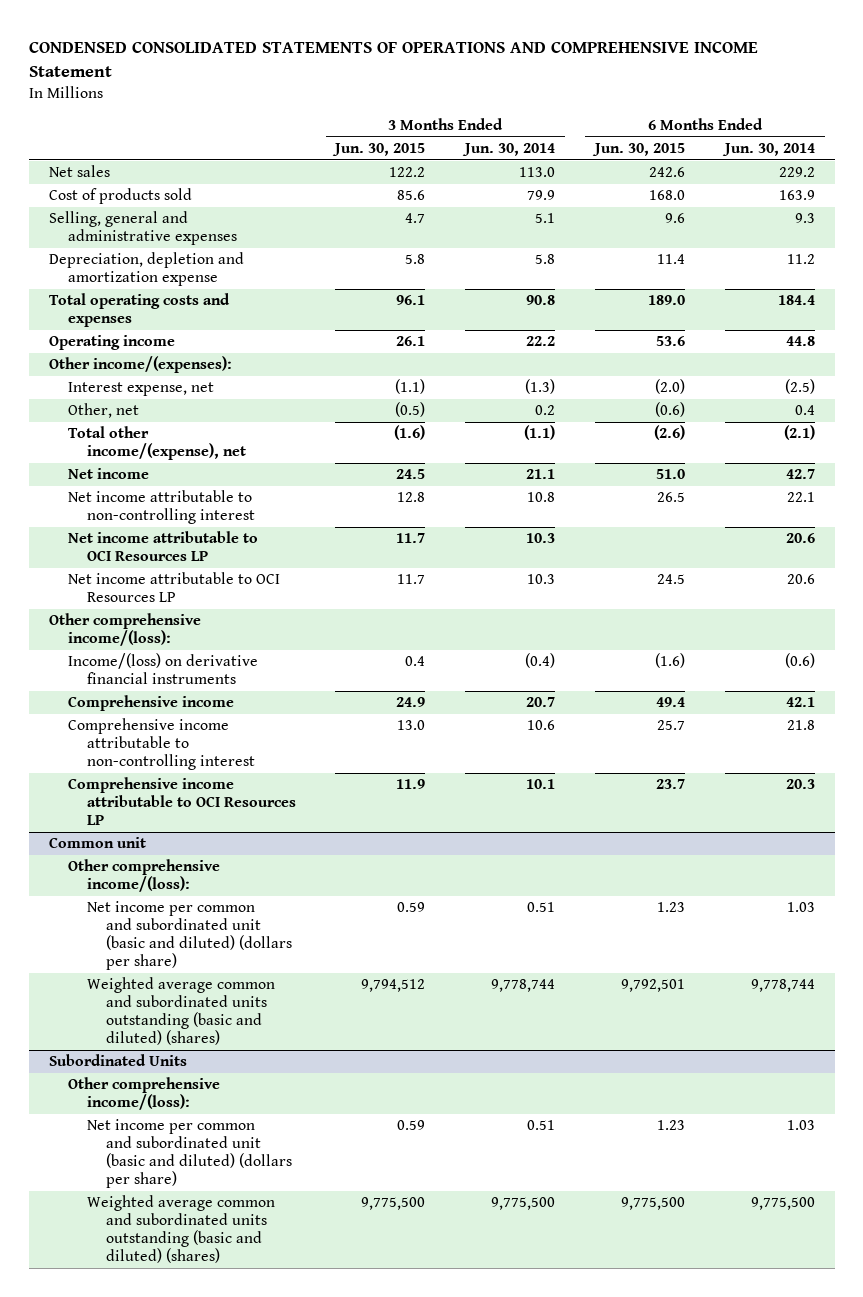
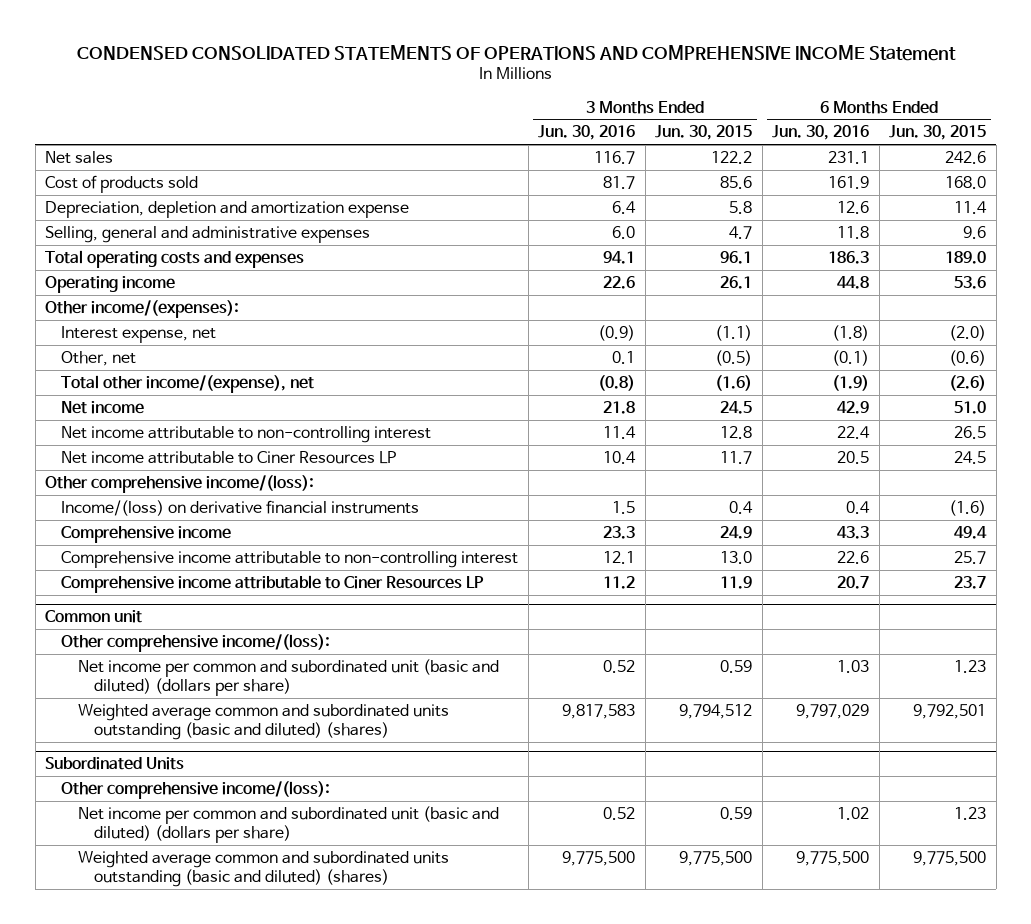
[462,143,556,157] Jun. 30, 2014 -> none
[721,143,815,157] Jun. 30, 2014 -> none
none -> [538,125,636,141] Jun. 30, 2016
none -> [772,125,870,141] Jun. 30, 2016
[48,211,237,246] Selling, general and administrative expenses -> [45,225,371,243] Selling, general and administrative expenses
[67,531,258,562] Net income attributable to OCI Resources LP -> none
[67,572,280,603] Net income attributable to OCI Resources LP -> [61,450,397,464] Net income attributable to Ciner Resources LP
[67,777,296,826] Comprehensive income attributable to OCI Resources LP -> [61,574,485,593] Comprehensive income attributable to Ciner Resources LP

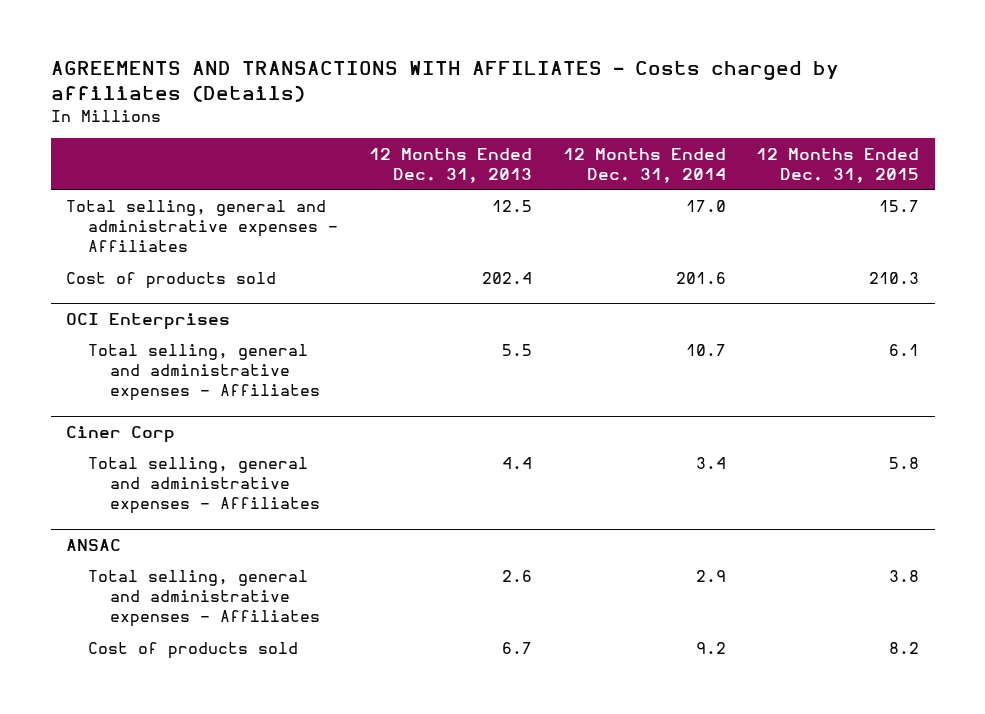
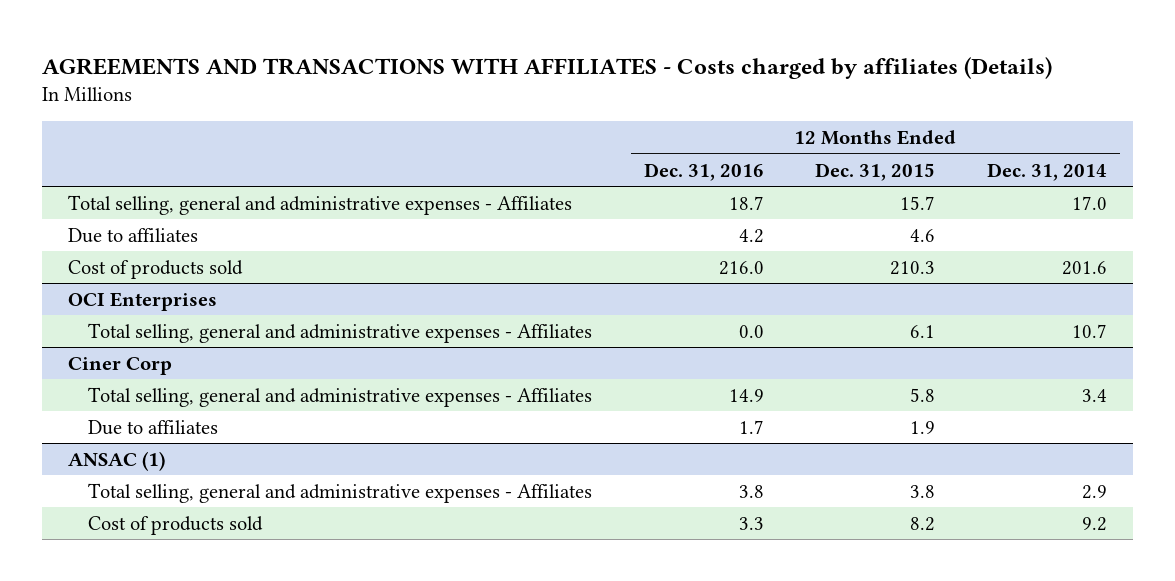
[368,147,532,183] 12 Months Ended Dec. 31, 2013 -> none
none -> [643,162,764,181] Dec. 31, 2016
none -> [67,227,198,243] Due to affiliates
none -> [87,419,218,435] Due to affiliates
[65,538,121,551] ANSAC -> [67,450,165,471] ANSAC (1)

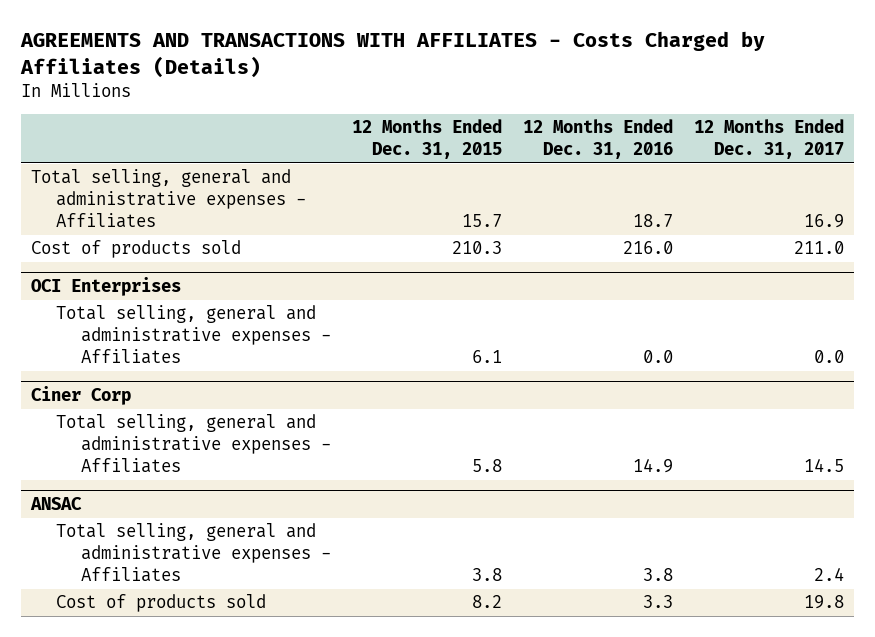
[42,56,1053,79] AGREEMENTS AND TRANSACTIONS WITH AFFILIATES - Costs charged by affiliates (Details) -> [19,31,765,78] AGREEMENTS AND TRANSACTIONS WITH AFFILIATES - Costs Charged by Affiliates (Details)
[987,162,1108,181] Dec. 31, 2014 -> none
none -> [693,119,844,160] 12 Months Ended Dec. 31, 2017
[67,227,198,243] Due to affiliates -> none
[87,419,218,435] Due to affiliates -> none
[67,450,165,471] ANSAC (1) -> [30,497,83,511] ANSAC

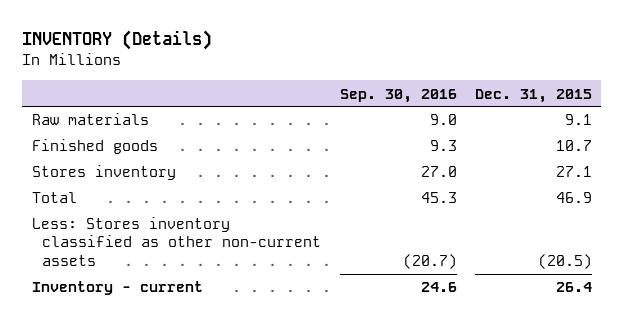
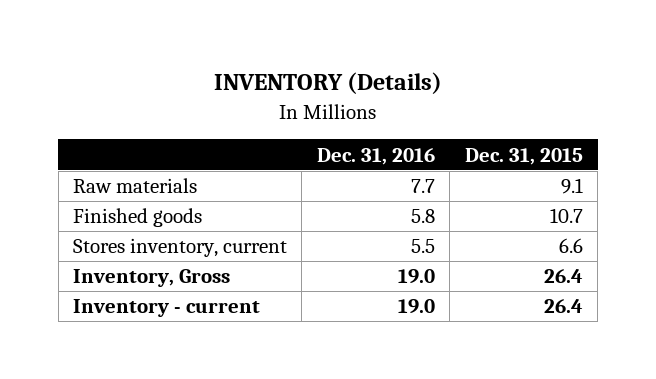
[339,88,457,103] Sep. 30, 2016 -> none
none -> [316,147,435,165] Dec. 31, 2016
[31,192,77,204] Total -> none
[31,217,322,266] Less: Stores inventory classified as other non-current assets -> none
[31,165,176,181] Stores inventory -> [72,238,287,258] Stores inventory, current
[556,166,593,178] 27.1 -> [558,238,583,254] 6.6
none -> [72,269,230,288] Inventory, Gross

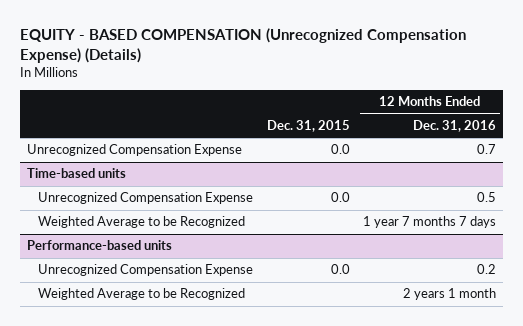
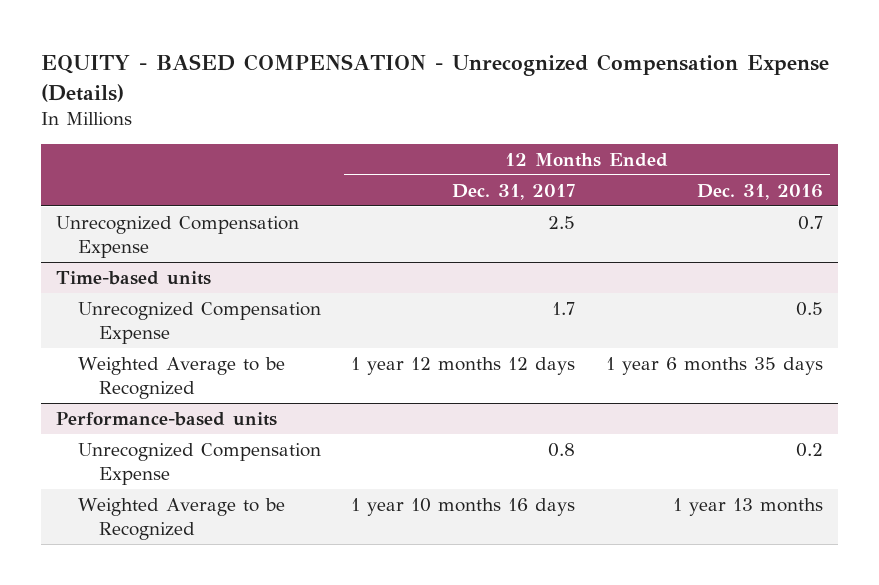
[19,27,466,63] EQUITY - BASED COMPENSATION (Unrecognized Compensation Expense) (Details) -> [40,54,829,102] EQUITY - BASED COMPENSATION - Unrecognized Compensation Expense (Details)
[266,119,350,132] Dec. 31, 2015 -> none
none -> [452,183,576,200] Dec. 31, 2017
[363,216,497,229] 1 year 7 months 7 days -> [605,356,823,375] 1 year 6 months 35 days
[403,288,497,301] 2 years 1 month -> [672,497,823,516] 1 year 13 months

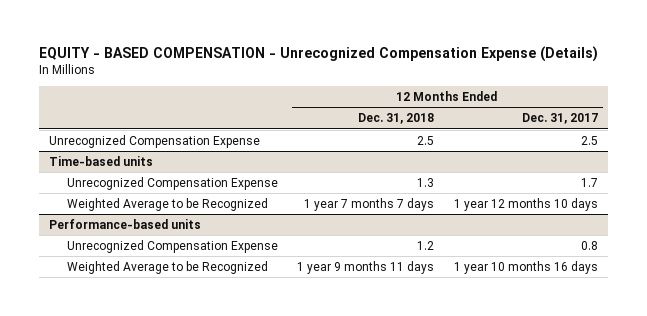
[696,183,823,200] Dec. 31, 2016 -> none
none -> [358,113,435,125] Dec. 31, 2018
[351,356,576,375] 1 year 12 months 12 days -> [453,197,598,211] 1 year 12 months 10 days

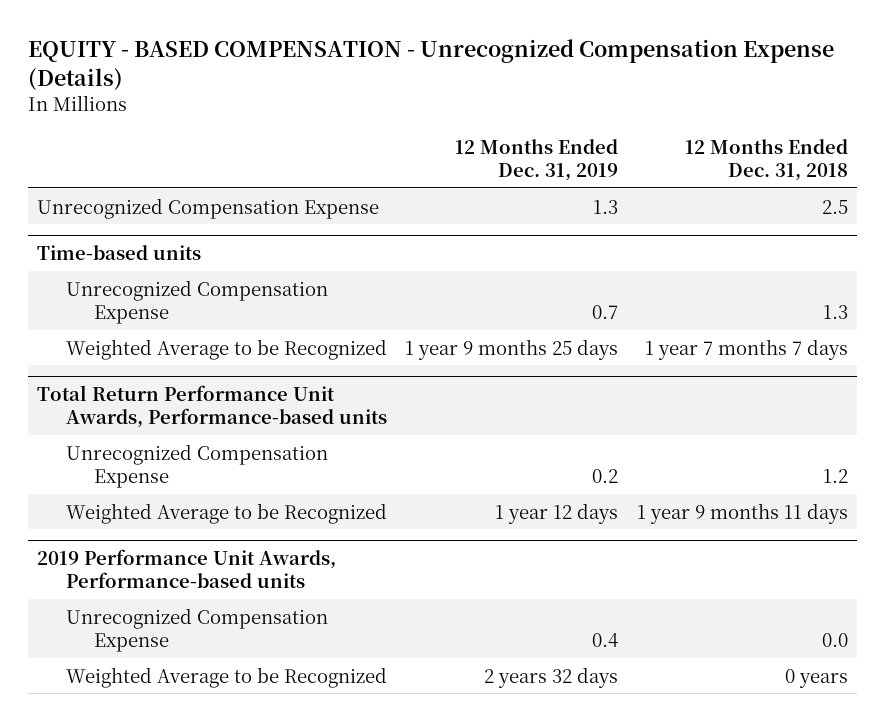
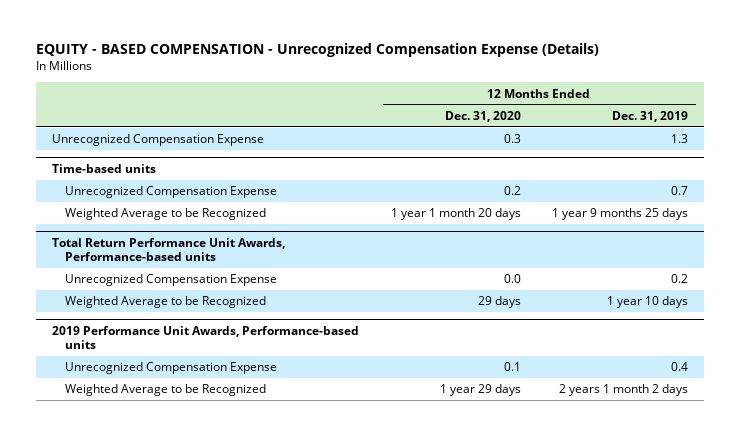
[684,138,848,181] 12 Months Ended Dec. 31, 2018 -> none
none -> [444,110,521,122] Dec. 31, 2020
[495,502,619,524] 1 year 12 days -> [607,296,689,309] 1 year 10 days
[484,666,619,688] 2 years 32 days -> [559,384,689,397] 2 years 1 month 2 days

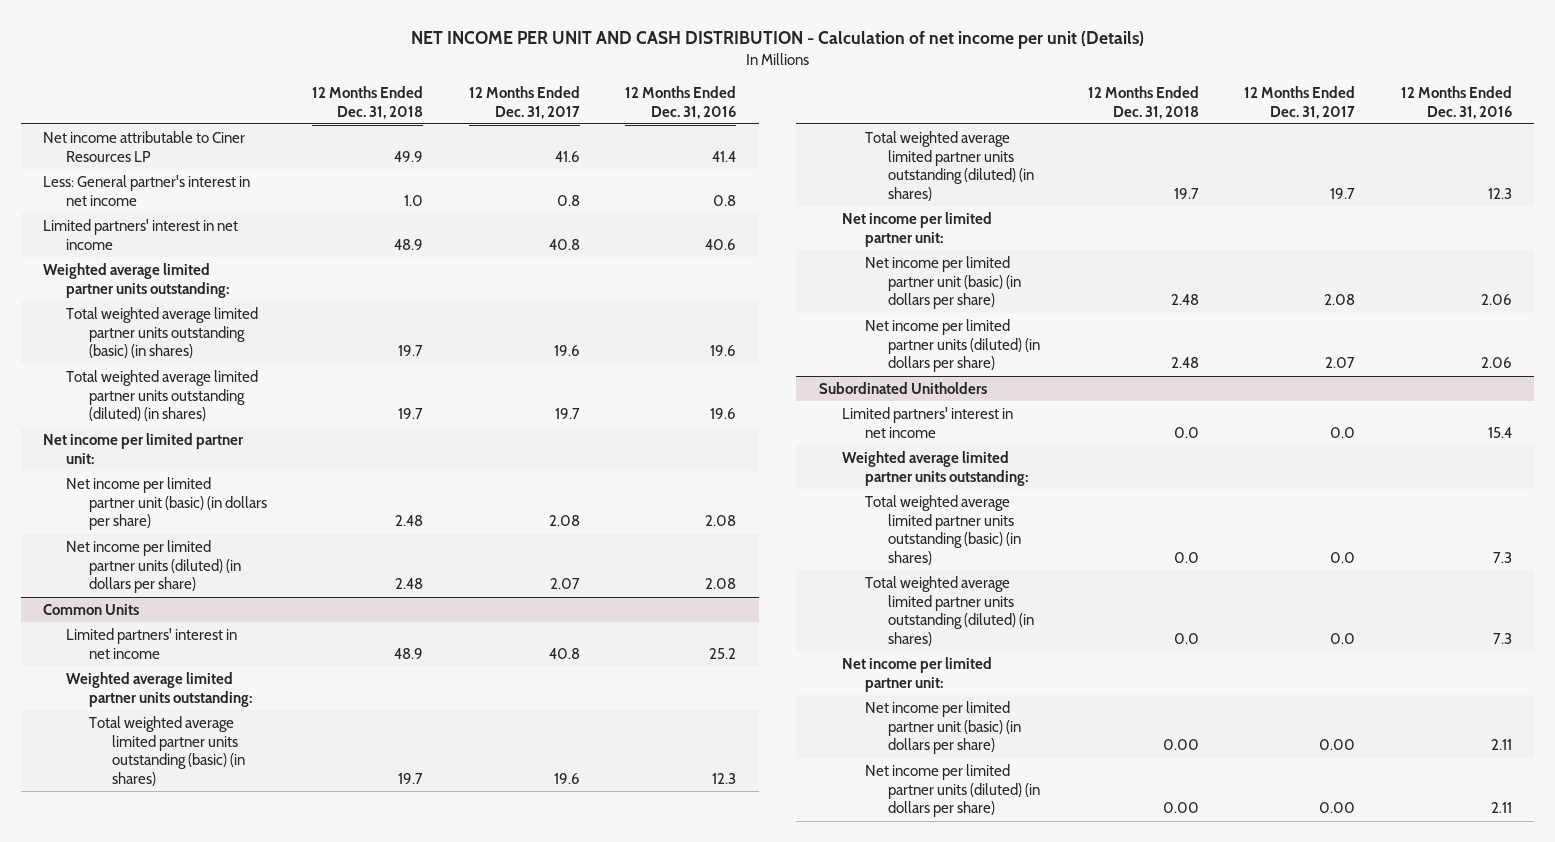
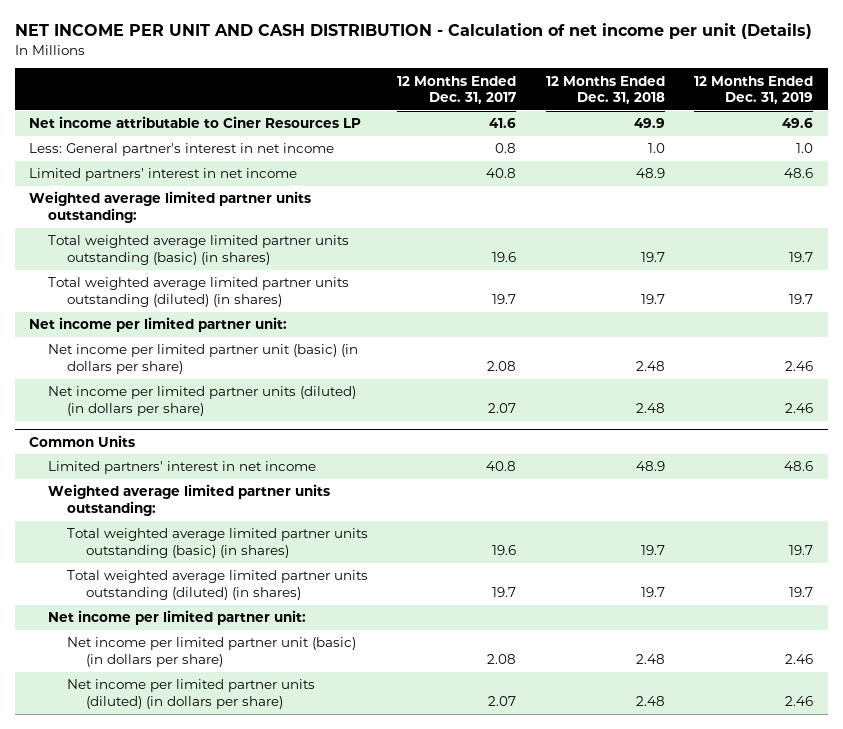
[624,85,736,119] 12 Months Ended Dec. 31, 2016 -> none
none -> [694,75,814,105] 12 Months Ended Dec. 31, 2019
[819,381,988,394] Subordinated Unitholders -> none
[841,406,1013,438] Limited partners' interest in net income -> none
[841,450,1028,486] Weighted average limited partner units outstanding: -> none
[864,494,1021,566] Total weighted average limited partner units outstanding (basic) (in shares) -> none
[864,575,1034,647] Total weighted average limited partner units outstanding (diluted) (in shares) -> none
[841,656,992,692] Net income per limited partner unit: -> none
[864,700,1021,755] Net income per limited partner unit (basic) (in dollars per share) -> none
[864,763,1040,818] Net income per limited partner units (diluted) (in dollars per share) -> none

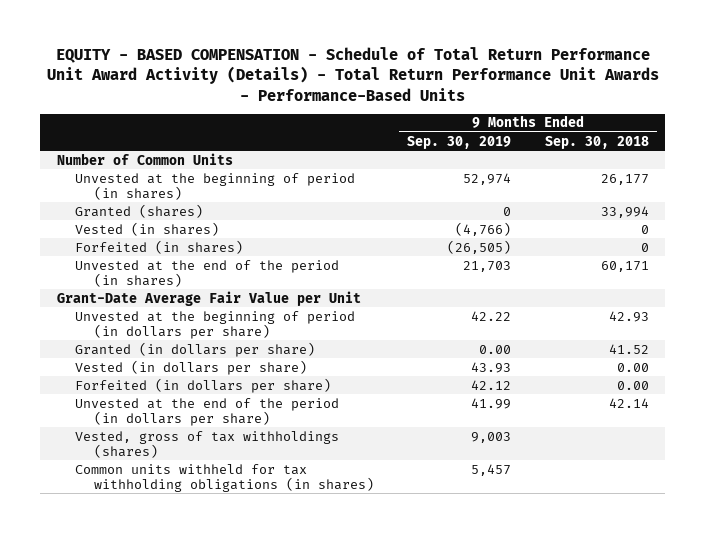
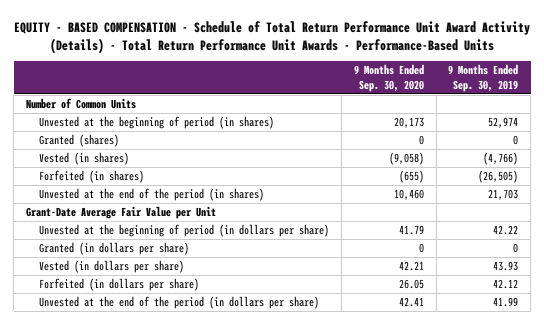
[544,135,649,149] Sep. 30, 2018 -> none
none -> [353,64,424,92] 9 Months Ended Sep. 30, 2020
[479,344,512,354] 0.00 -> [513,243,519,254] 0
[75,430,340,458] Vested, gross of tax withholdings (shares) -> none
[75,463,374,492] Common units withheld for tax withholding obligations (in shares) -> none

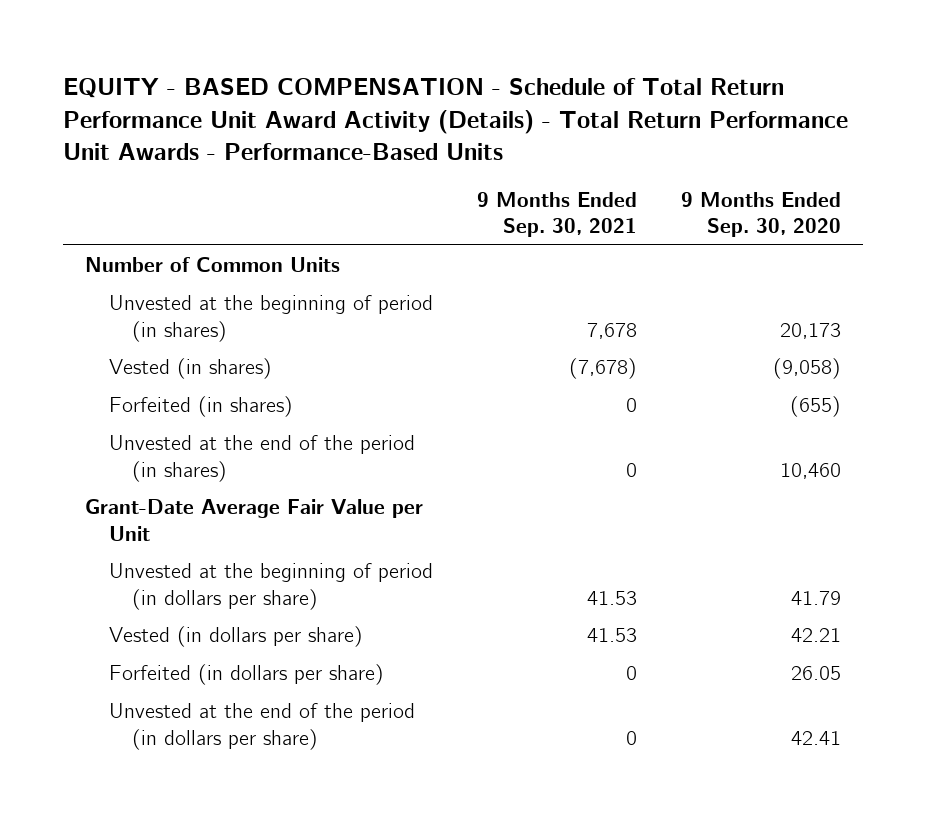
[448,64,519,92] 9 Months Ended Sep. 30, 2019 -> none
none -> [476,191,637,238] 9 Months Ended Sep. 30, 2021
[39,134,120,148] Granted (shares) -> none
[39,242,190,256] Granted (in dollars per share) -> none

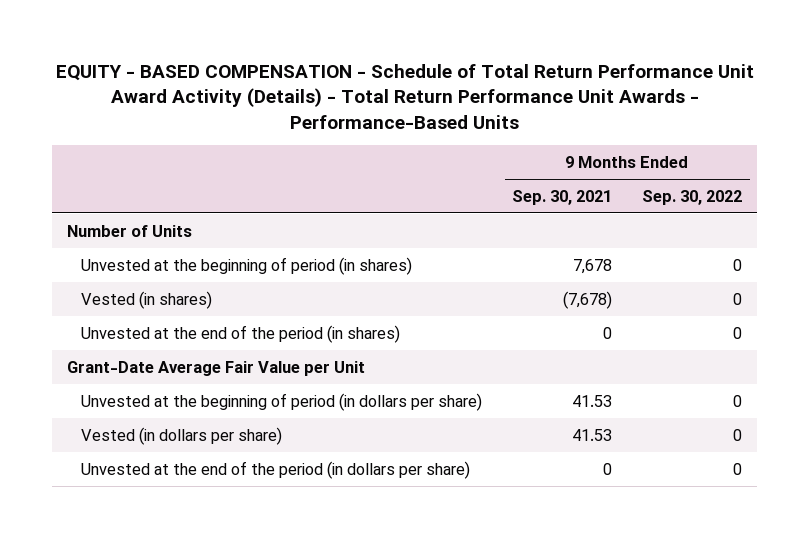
[680,191,841,238] 9 Months Ended Sep. 30, 2020 -> none
none -> [642,189,743,205] Sep. 30, 2022
[85,256,341,272] Number of Common Units -> [67,224,193,237] Number of Units
[108,395,293,417] Forfeited (in shares) -> none
[108,663,384,685] Forfeited (in dollars per share) -> none

